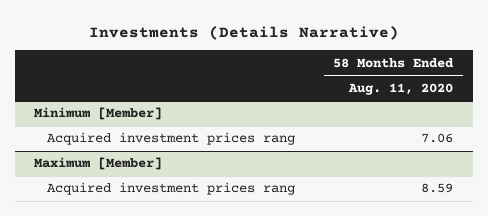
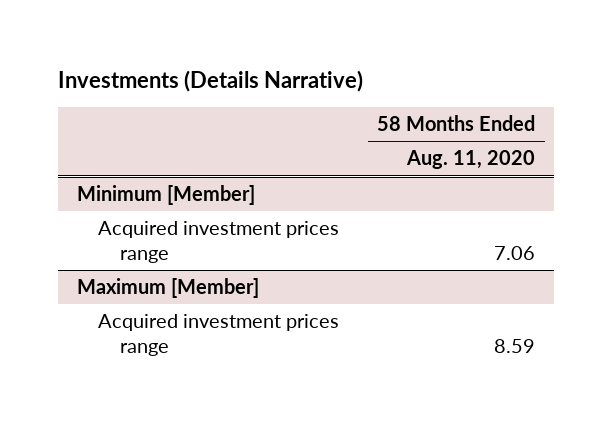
[47,132,296,146] Acquired investment prices rang -> [98,220,340,263] Acquired investment prices range
[47,182,296,196] Acquired investment prices rang -> [98,313,340,356] Acquired investment prices range

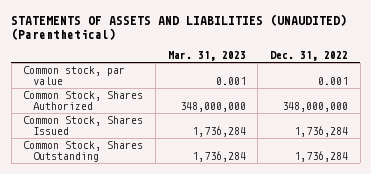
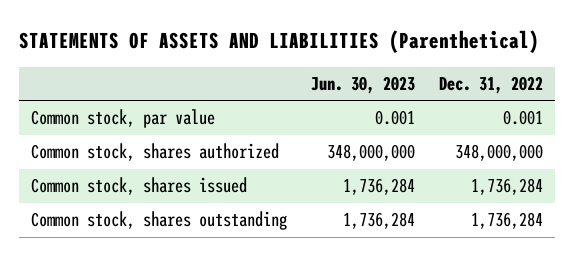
[11,14,348,40] STATEMENTS OF ASSETS AND LIABILITIES (UNAUDITED) (Parenthetical) -> [18,29,539,53] STATEMENTS OF ASSETS AND LIABILITIES (Parenthetical)
[167,51,246,62] Mar. 31, 2023 -> none
none -> [310,75,415,94] Jun. 30, 2023
[23,91,144,111] Common Stock, Shares Authorized -> [30,143,279,162] Common stock, shares authorized
[23,116,144,136] Common Stock, Shares Issued -> [30,177,247,196] Common stock, shares issued
[23,141,144,163] Common Stock, Shares Outstanding -> [30,211,287,231] Common stock, shares outstanding

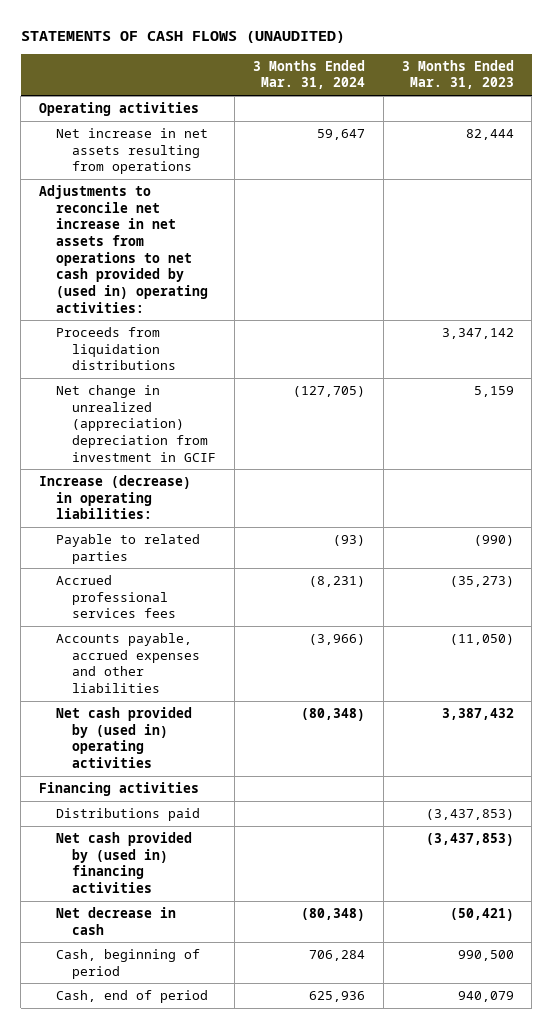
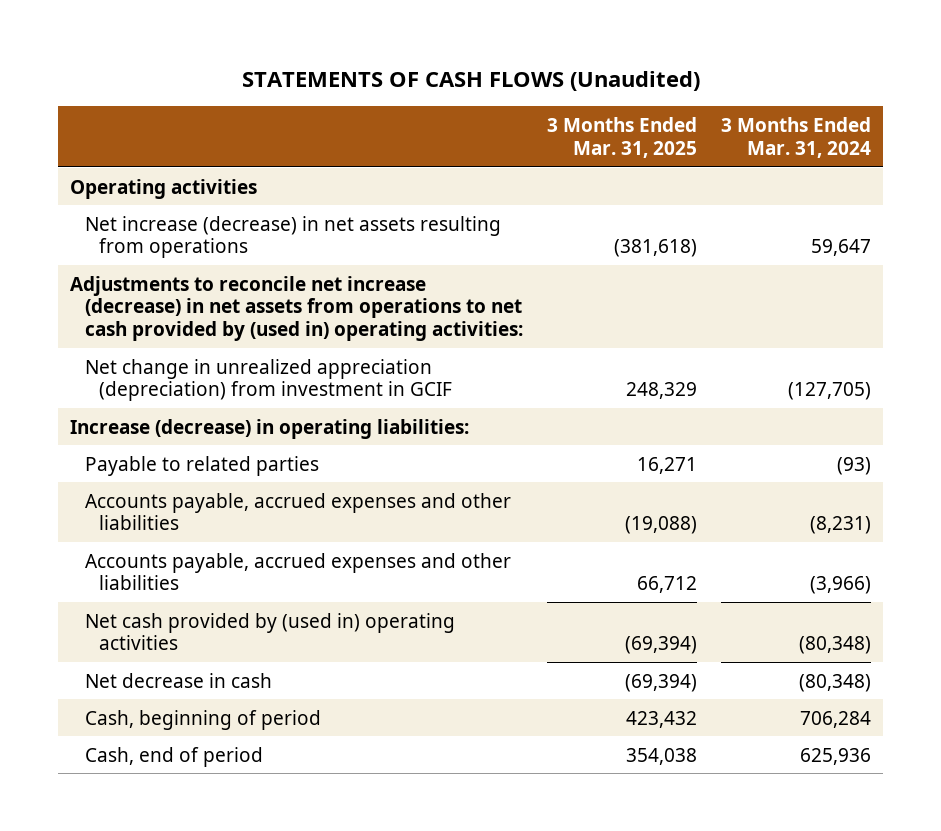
[20,30,345,43] STATEMENTS OF CASH FLOWS (UNAUDITED) -> [241,71,700,92] STATEMENTS OF CASH FLOWS (Unaudited)
[401,59,514,90] 3 Months Ended Mar. 31, 2023 -> none
none -> [546,116,697,158] 3 Months Ended Mar. 31, 2025
[55,326,177,371] Proceeds from liquidation distributions -> none
[55,127,208,175] Net increase in net assets resulting from operations -> [84,215,501,259] Net increase (decrease) in net assets resulting from operations
[39,184,208,313] Adjustments to reconcile net increase in net assets from operations to net cash provided by (used in) operating activities: -> [69,275,523,342] Adjustments to reconcile net increase (decrease) in net assets from operations to net cash provided by (used in) operating activities:
[55,384,217,462] Net change in unrealized (appreciation) depreciation from investment in GCIF -> [84,358,453,402] Net change in unrealized appreciation (depreciation) from investment in GCIF
[55,574,177,619] Accrued professional services fees -> [84,492,511,531] Accounts payable, accrued expenses and other liabilities
[39,781,200,796] Financing activities -> none
[55,807,200,821] Distributions paid -> none
[55,831,192,894] Net cash provided by (used in) financing activities -> none

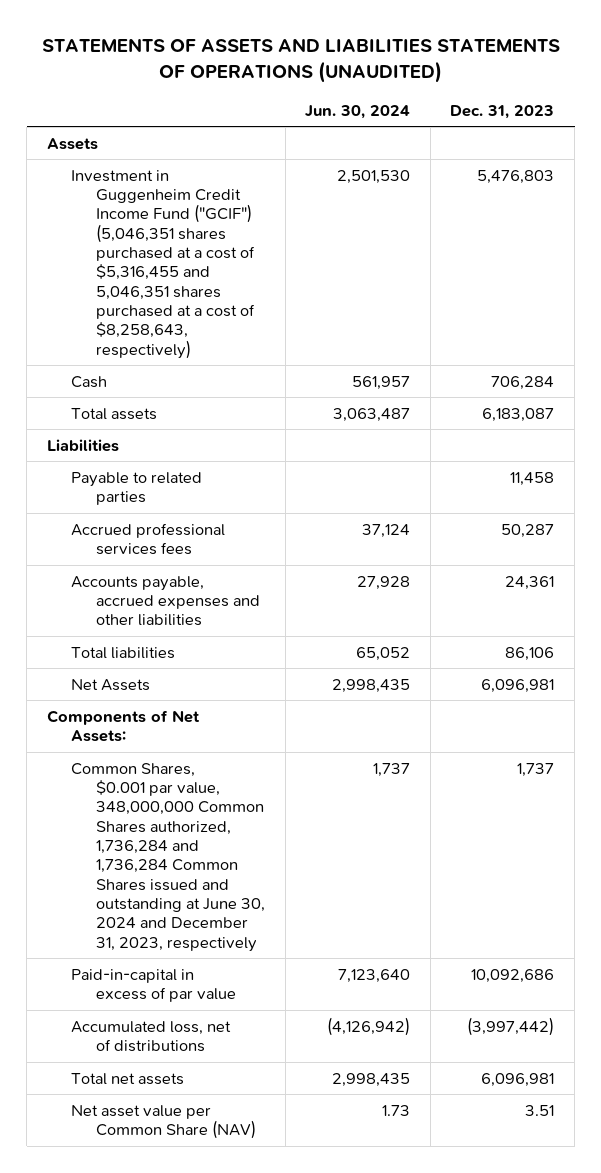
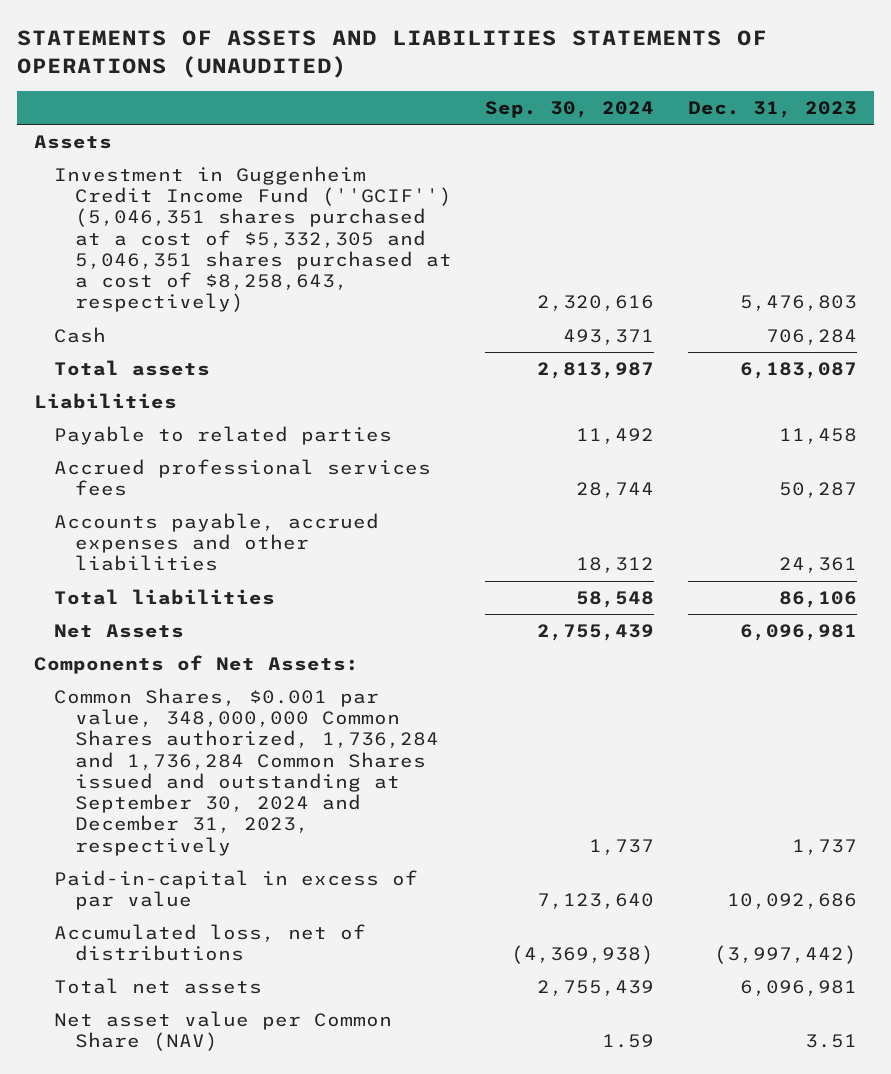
[305,104,411,119] Jun. 30, 2024 -> none
none -> [485,100,655,118] Sep. 30, 2024
[71,169,255,359] Investment in Guggenheim Credit Income Fund ("GCIF") (5,046,351 shares purchased at a cost of $5,316,455 and 5,046,351 shares purchased at a cost of $8,258,643, respectively) -> [54,165,452,313] Investment in Guggenheim Credit Income Fund (''GCIF'') (5,046,351 shares purchased at a cost of $5,332,305 and 5,046,351 shares purchased at a cost of $8,258,643, respectively)
[71,762,265,952] Common Shares, $0.001 par value, 348,000,000 Common Shares authorized, 1,736,284 and 1,736,284 Common Shares issued and outstanding at June 30, 2024 and December 31, 2023, respectively -> [54,687,439,856] Common Shares, $0.001 par value, 348,000,000 Common Shares authorized, 1,736,284 and 1,736,284 Common Shares issued and outstanding at September 30, 2024 and December 31, 2023, respectively

